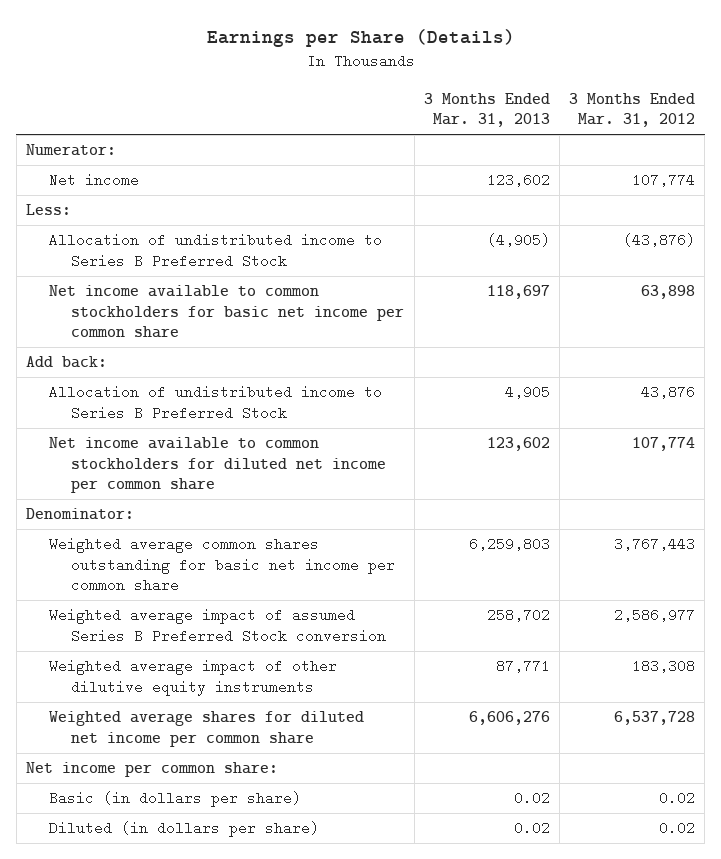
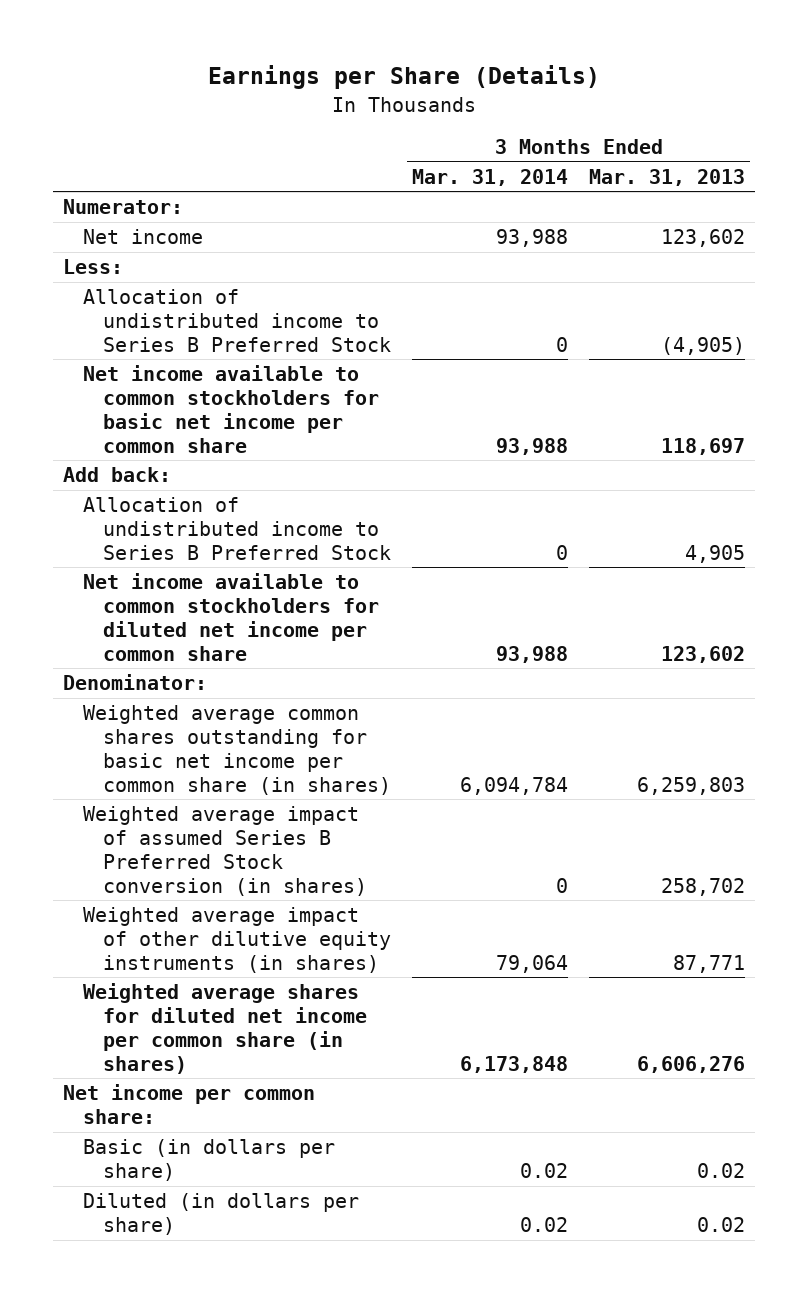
[569,92,696,128] 3 Months Ended Mar. 31, 2012 -> none
none -> [412,168,569,186] Mar. 31, 2014
[48,537,396,593] Weighted average common shares outstanding for basic net income per common share -> [83,705,392,795] Weighted average common shares outstanding for basic net income per common share (in shares)
[48,608,387,643] Weighted average impact of assumed Series B Preferred Stock conversion -> [83,806,368,896] Weighted average impact of assumed Series B Preferred Stock conversion (in shares)
[48,659,337,696] Weighted average impact of other dilutive equity instruments -> [83,907,392,973] Weighted average impact of other dilutive equity instruments (in shares)
[48,711,364,747] Weighted average shares for diluted net income per common share -> [83,983,368,1074] Weighted average shares for diluted net income per common share (in shares)

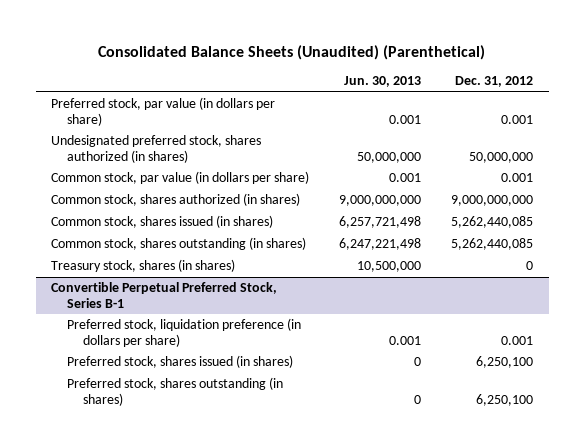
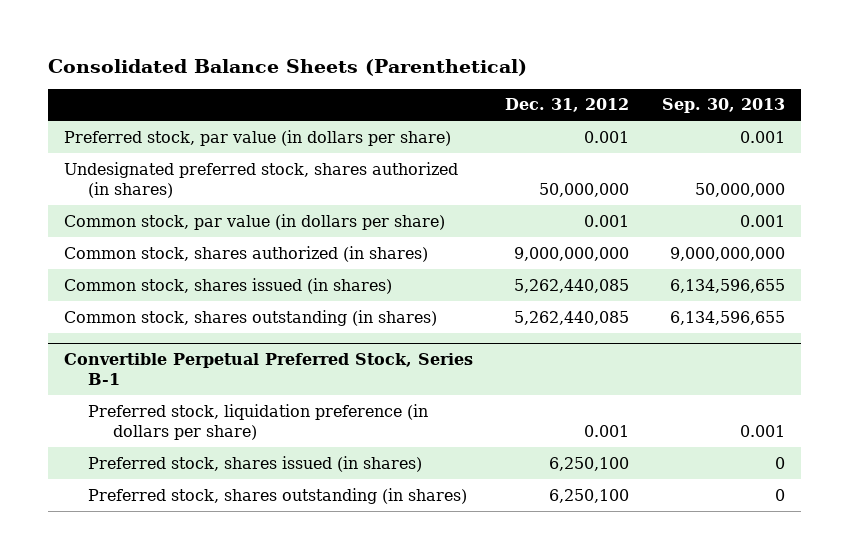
[98,44,486,60] Consolidated Balance Sheets (Unaudited) (Parenthetical) -> [47,58,527,76] Consolidated Balance Sheets (Parenthetical)
[344,76,422,88] Jun. 30, 2013 -> none
none -> [661,98,785,114] Sep. 30, 2013
[50,259,235,273] Treasury stock, shares (in shares) -> none

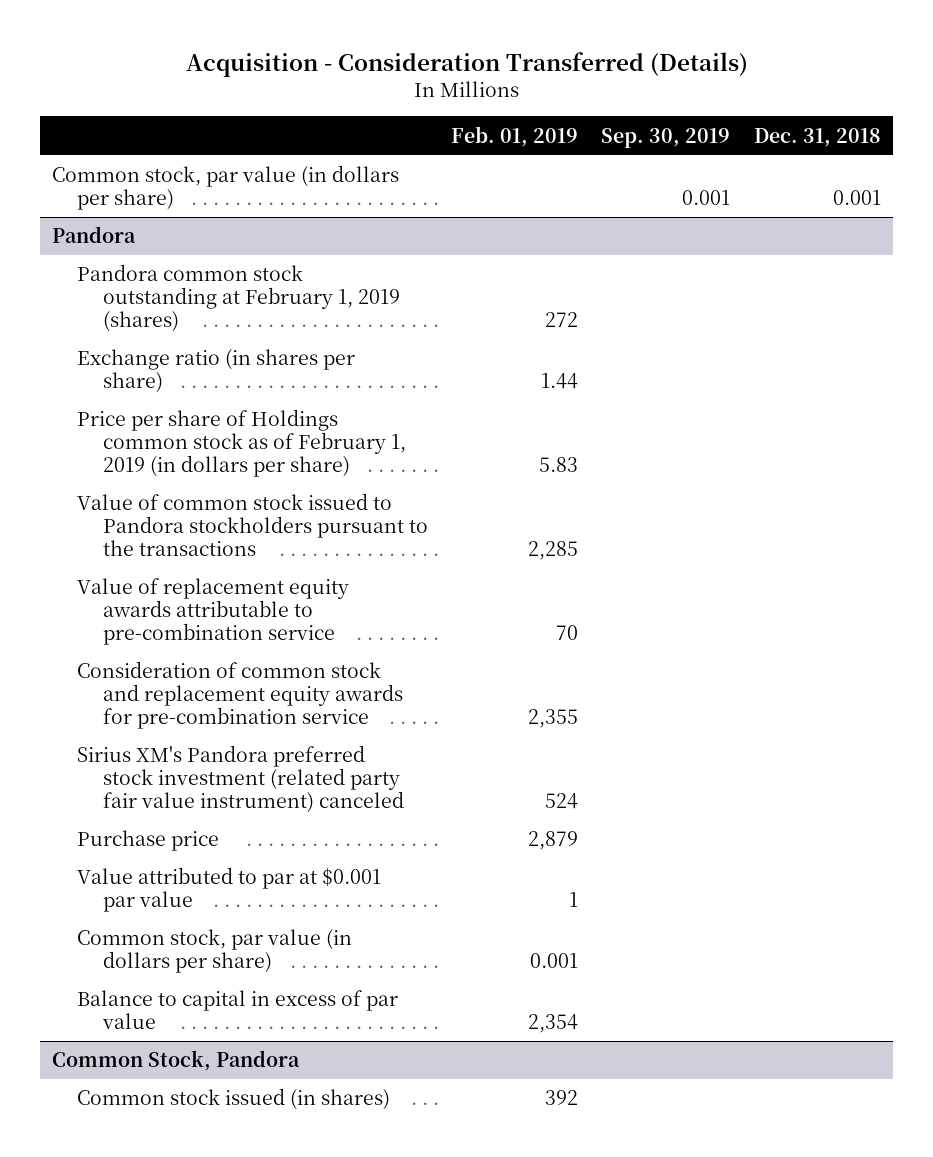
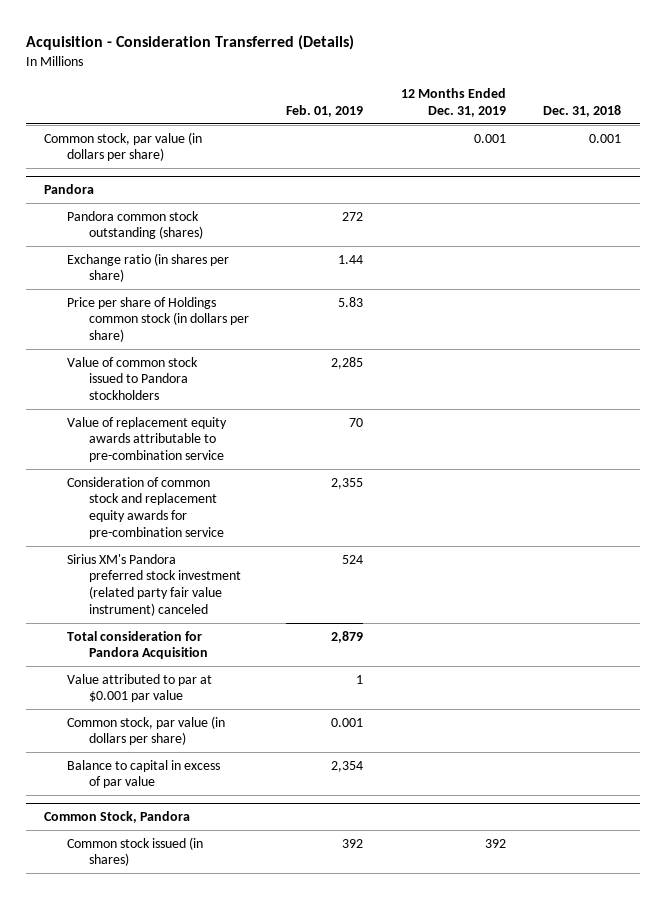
[601,127,731,148] Sep. 30, 2019 -> none
none -> [400,88,506,117] 12 Months Ended Dec. 31, 2019
[77,264,400,332] Pandora common stock outstanding at February 1, 2019 (shares) -> [66,210,203,240] Pandora common stock outstanding (shares)
[77,409,406,477] Price per share of Holdings common stock as of February 1, 2019 (in dollars per share) -> [66,296,249,343] Price per share of Holdings common stock (in dollars per share)
[77,493,428,556] Value of common stock issued to Pandora stockholders pursuant to the transactions -> [66,356,198,401] Value of common stock issued to Pandora stockholders
[77,830,220,852] Purchase price -> [66,630,208,660] Total consideration for Pandora Acquisition

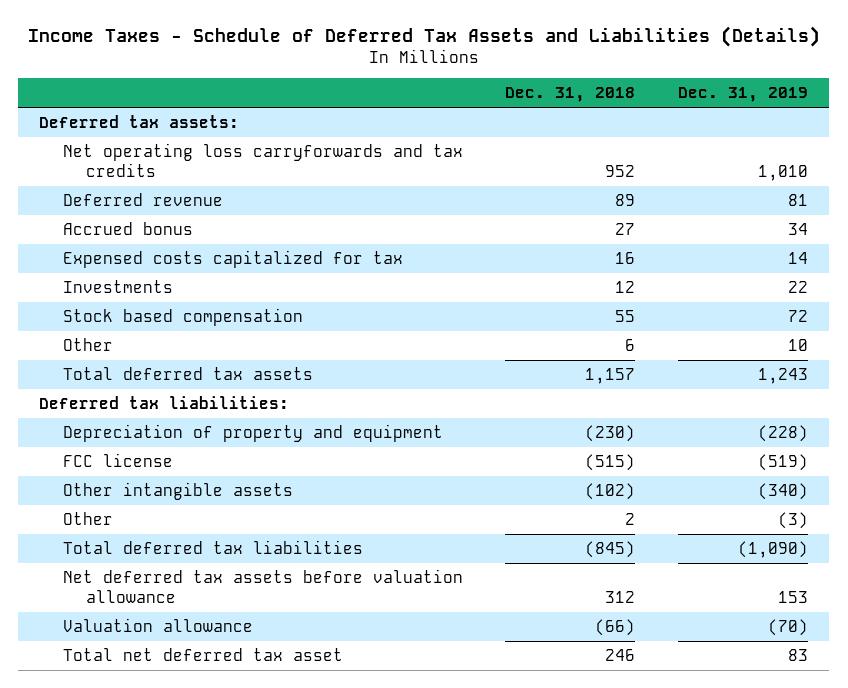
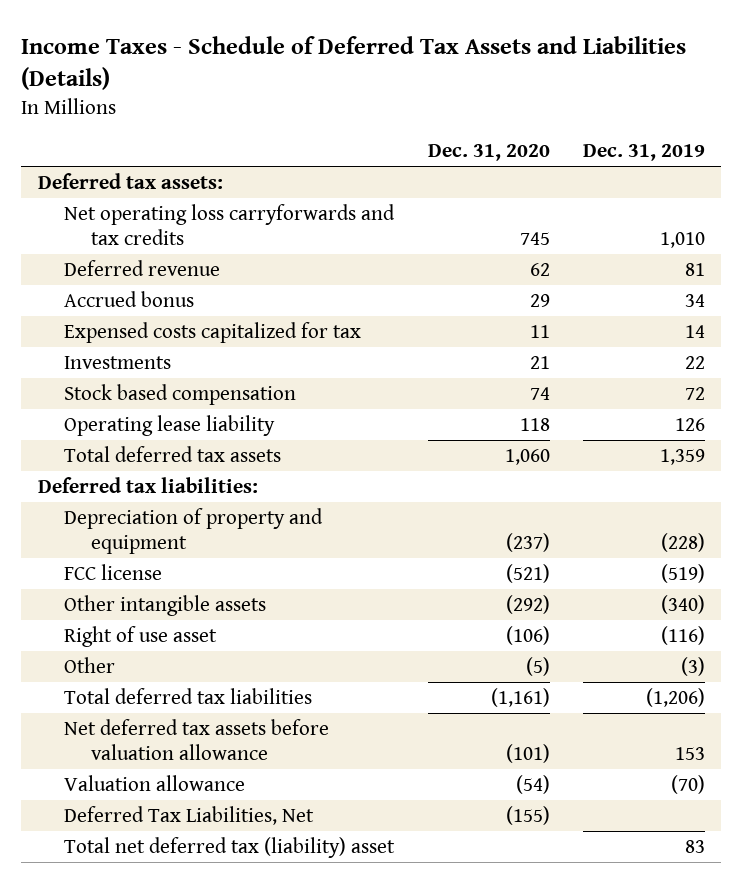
[505,87,636,103] Dec. 31, 2018 -> none
none -> [427,144,550,162] Dec. 31, 2020
[62,337,113,351] Other -> none
none -> [64,414,276,436] Operating lease liability
[758,367,809,384] 1,243 -> [659,448,705,465] 1,359
none -> [64,625,218,647] Right of use asset
[738,540,809,558] (1,090) -> [645,687,705,707] (1,206)
none -> [64,805,315,825] Deferred Tax Liabilities, Net
[62,647,343,661] Total net deferred tax asset -> [64,836,396,858] Total net deferred tax (liability) asset

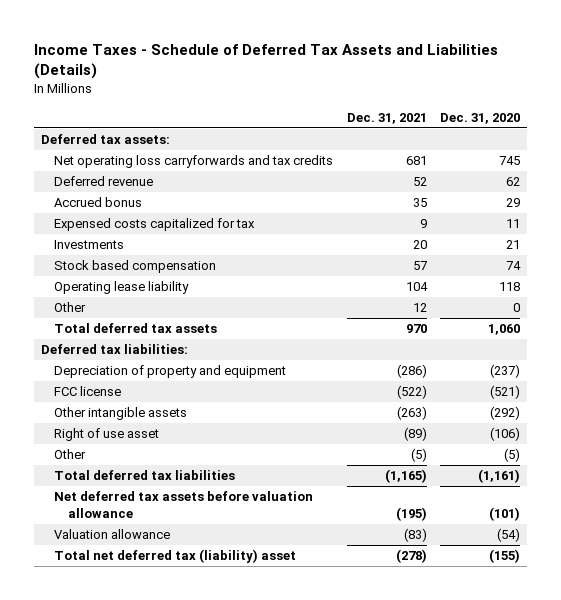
[582,144,705,162] Dec. 31, 2019 -> none
none -> [346,112,427,124] Dec. 31, 2021
none -> [54,302,87,313] Other
[64,836,396,858] Total net deferred tax (liability) asset -> none
[64,805,315,825] Deferred Tax Liabilities, Net -> [54,549,297,564] Total net deferred tax (liability) asset

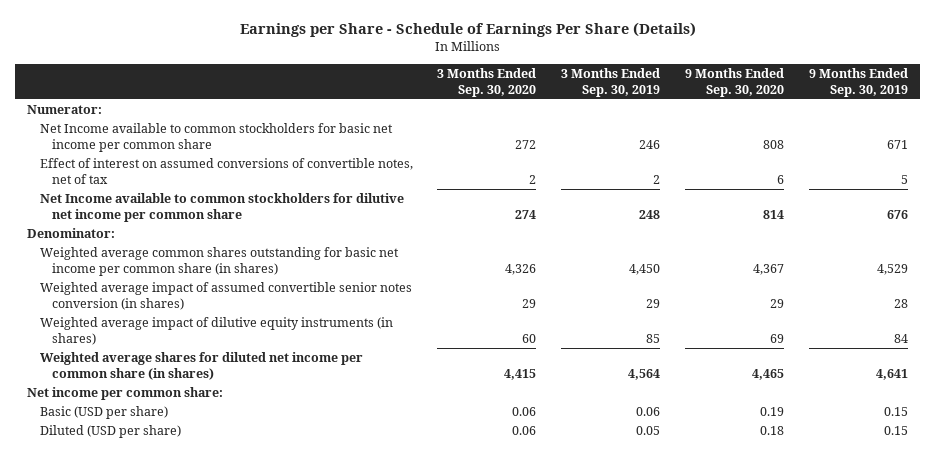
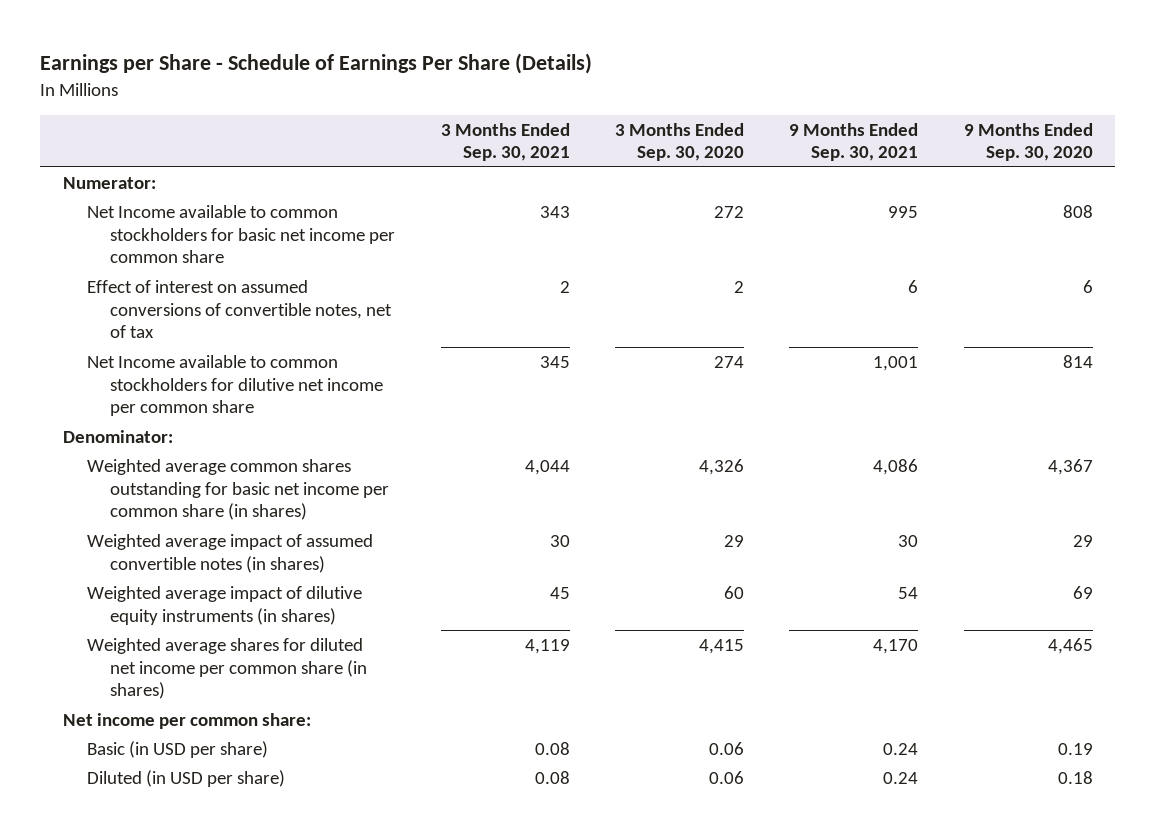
[561,67,661,97] 3 Months Ended Sep. 30, 2019 -> none
[809,67,909,97] 9 Months Ended Sep. 30, 2019 -> none
none -> [440,122,570,162] 3 Months Ended Sep. 30, 2021
none -> [789,122,919,162] 9 Months Ended Sep. 30, 2021
[39,281,412,310] Weighted average impact of assumed convertible senior notes conversion (in shares) -> [86,533,373,573] Weighted average impact of assumed convertible notes (in shares)
[39,405,168,419] Basic (USD per share) -> [86,740,268,758] Basic (in USD per share)
[39,424,181,438] Diluted (USD per share) -> [86,769,285,787] Diluted (in USD per share)

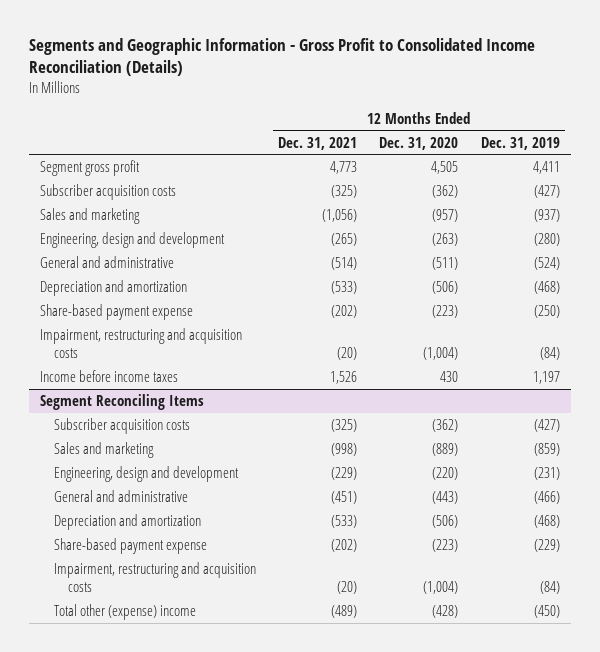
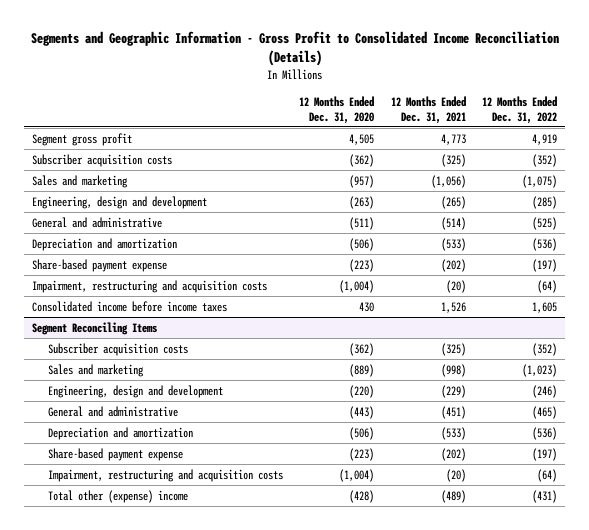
[480,136,560,150] Dec. 31, 2019 -> none
none -> [482,95,558,124] 12 Months Ended Dec. 31, 2022
[39,369,178,382] Income before income taxes -> [32,300,228,312] Consolidated income before income taxes

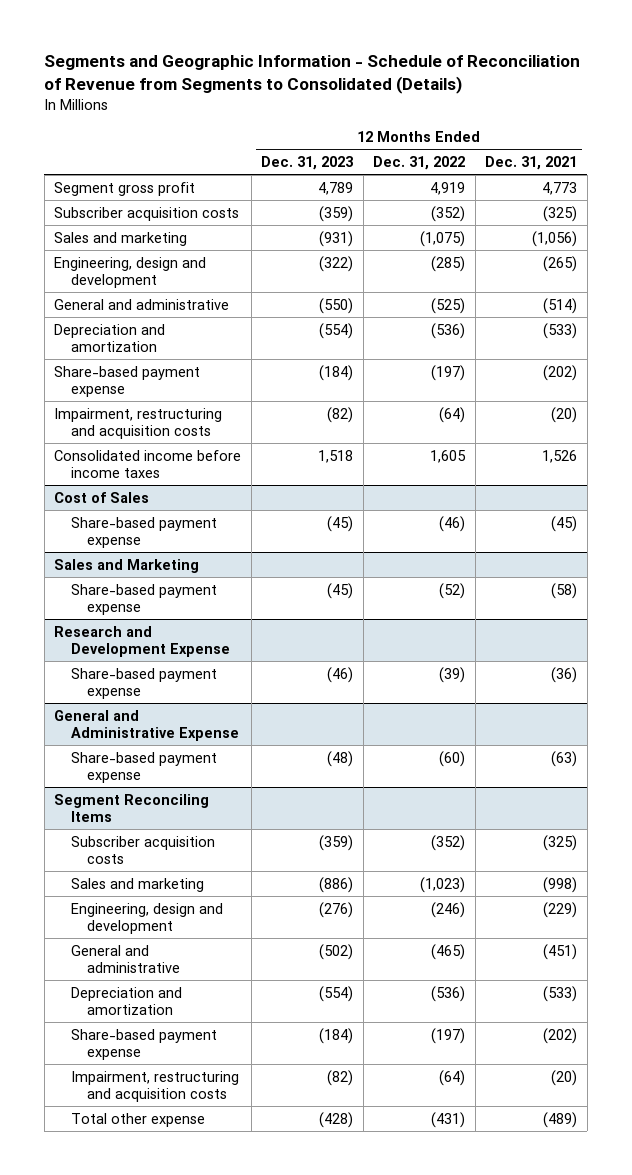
[30,31,559,67] Segments and Geographic Information - Gross Profit to Consolidated Income Reconciliation (Details) -> [44,55,581,95] Segments and Geographic Information - Schedule of Reconciliation of Revenue from Segments to Consolidated (Details)
[299,95,375,124] 12 Months Ended Dec. 31, 2020 -> none
none -> [261,156,354,171] Dec. 31, 2023
none -> [54,491,150,503] Cost of Sales
none -> [70,516,217,548] Share-based payment expense
none -> [54,558,200,573] Sales and Marketing
none -> [70,583,217,615] Share-based payment expense
none -> [54,625,230,657] Research and Development Expense
none -> [70,667,217,699] Share-based payment expense
none -> [54,709,239,741] General and Administrative Expense
none -> [70,751,217,783] Share-based payment expense
[47,489,188,503] Total other (expense) income -> [70,1112,205,1127] Total other expense

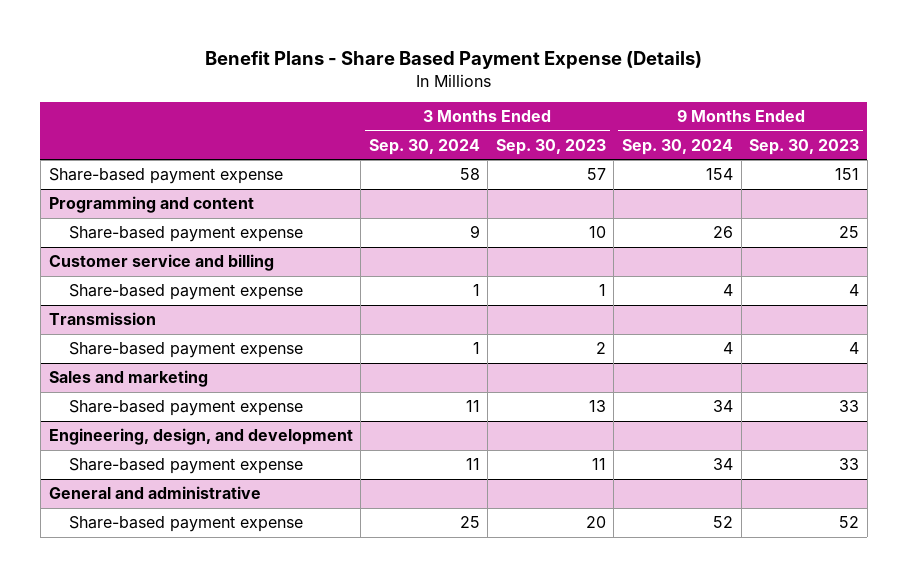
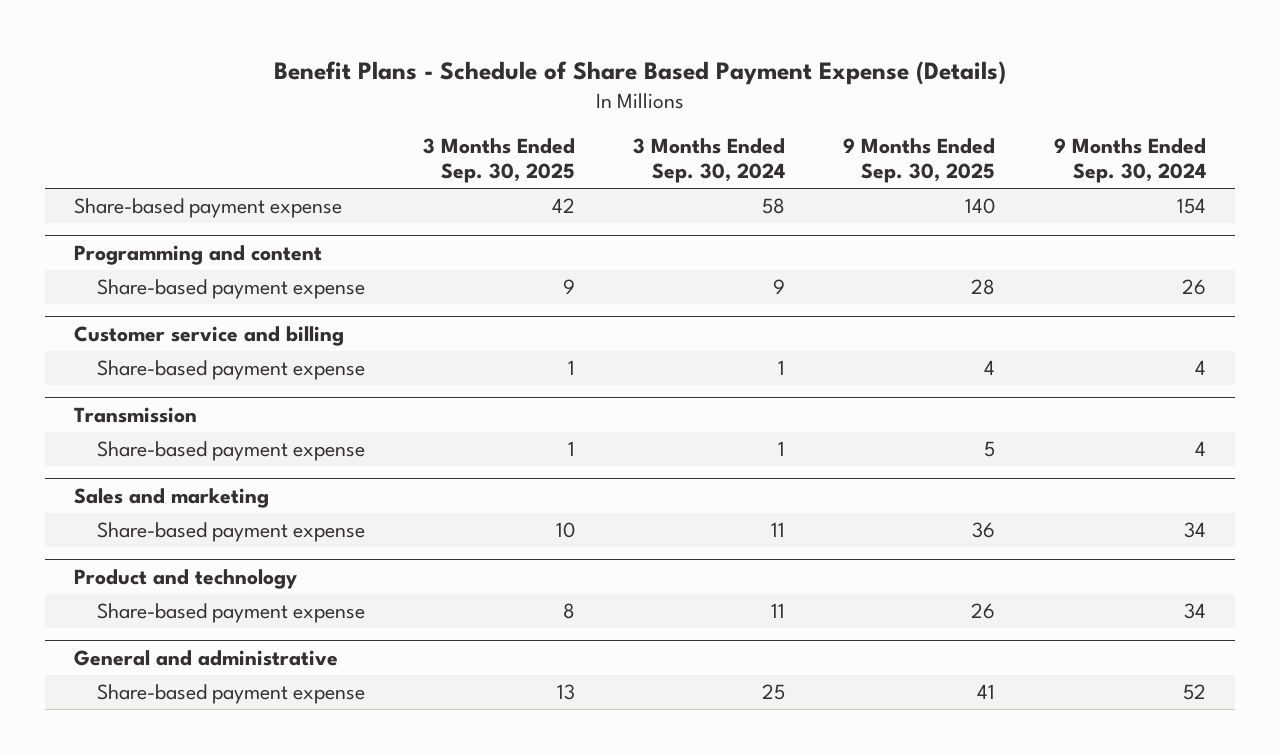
[204,51,702,70] Benefit Plans - Share Based Payment Expense (Details) -> [273,60,1006,85] Benefit Plans - Schedule of Share Based Payment Expense (Details)
[495,139,606,156] Sep. 30, 2023 -> none
[749,139,860,156] Sep. 30, 2023 -> none
none -> [423,138,576,184] 3 Months Ended Sep. 30, 2025
none -> [843,138,996,184] 9 Months Ended Sep. 30, 2025
[48,428,353,446] Engineering, design, and development -> [74,568,298,589] Product and technology

